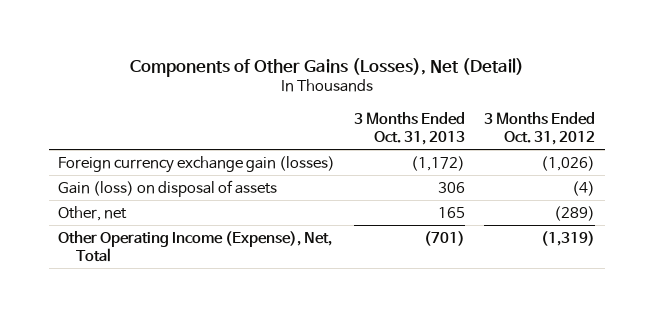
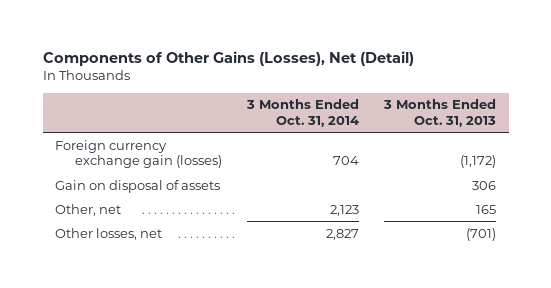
[484,111,596,145] 3 Months Ended Oct. 31, 2012 -> none
none -> [246,99,360,127] 3 Months Ended Oct. 31, 2014
[58,179,278,197] Gain (loss) on disposal of assets -> [55,179,221,193] Gain on disposal of assets
[58,230,333,262] Other Operating Income (Expense), Net, Total -> none
none -> [55,227,163,240] Other losses, net

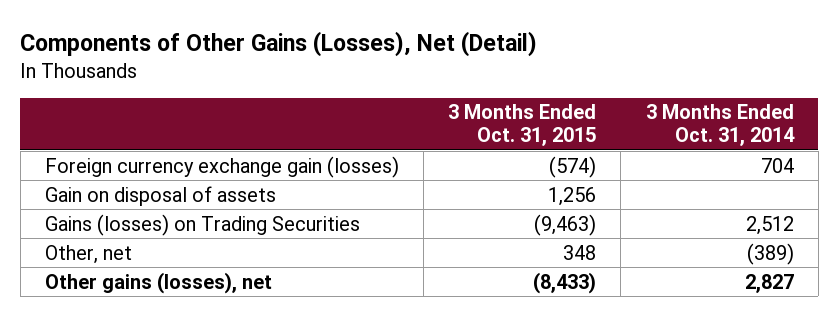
[383,99,497,127] 3 Months Ended Oct. 31, 2013 -> none
none -> [448,104,597,147] 3 Months Ended Oct. 31, 2015
none -> [44,213,360,236] Gains (losses) on Trading Securities
[330,204,360,216] 2,123 -> [746,242,794,265] (389)
[55,227,163,240] Other losses, net -> [44,271,272,294] Other gains (losses), net

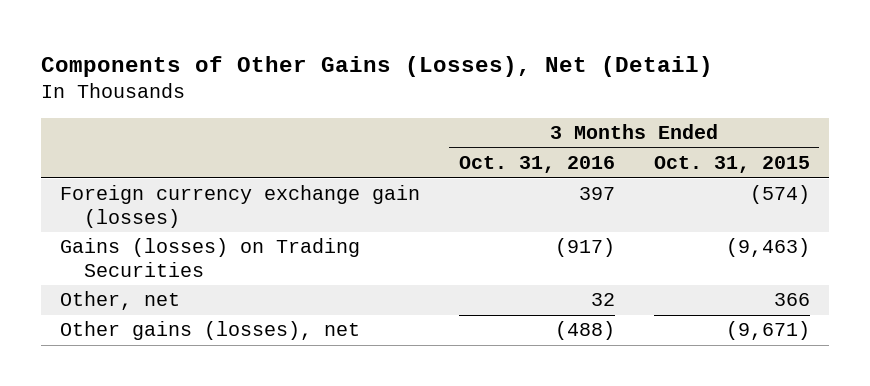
[645,104,795,147] 3 Months Ended Oct. 31, 2014 -> none
none -> [458,156,615,174] Oct. 31, 2016
[44,185,276,206] Gain on disposal of assets -> none
[563,244,597,260] 348 -> [773,293,810,307] 366
[533,271,597,294] (8,433) -> [725,321,810,341] (9,671)

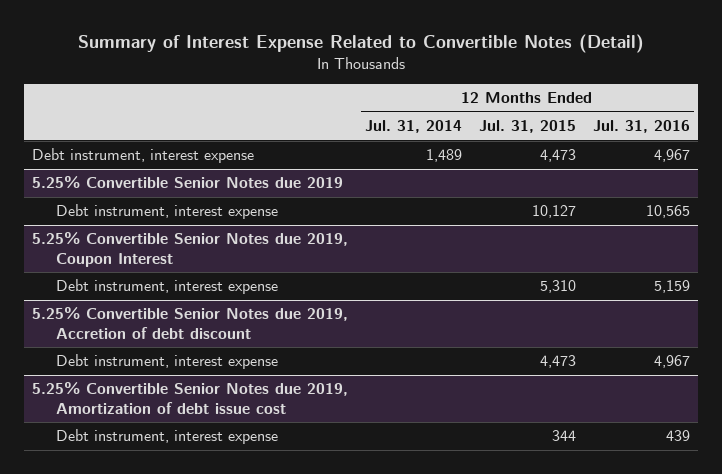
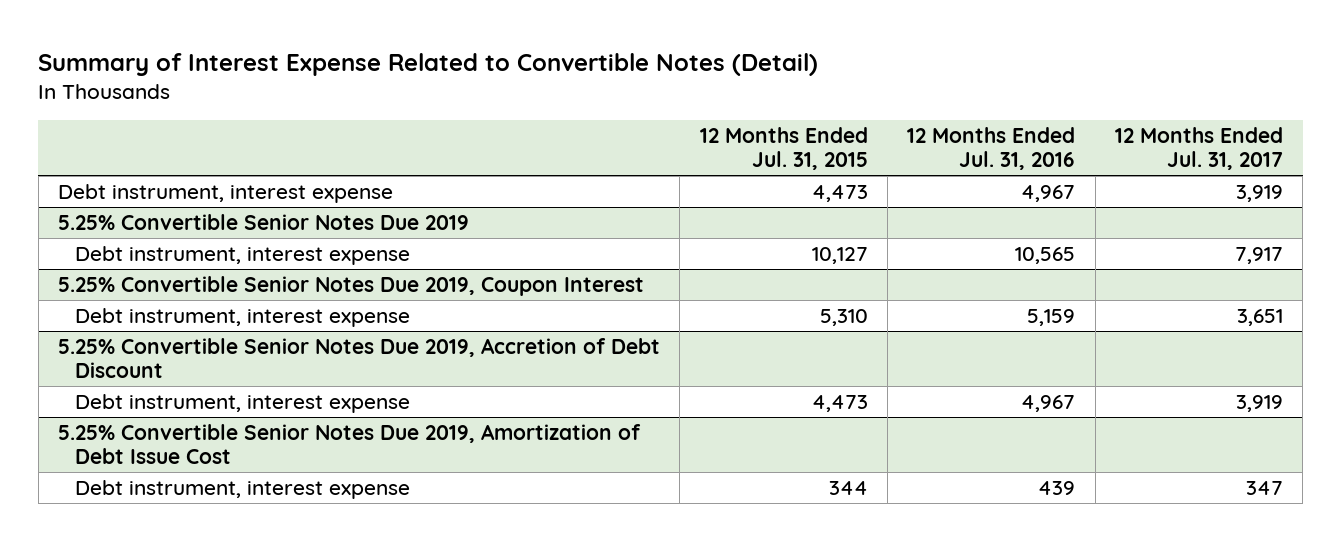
[364,120,462,134] Jul. 31, 2014 -> none
none -> [1114,127,1283,171] 12 Months Ended Jul. 31, 2017
[32,176,344,189] 5.25% Convertible Senior Notes due 2019 -> [57,213,469,230] 5.25% Convertible Senior Notes Due 2019
[32,232,349,268] 5.25% Convertible Senior Notes due 2019, Coupon Interest -> [57,275,644,296] 5.25% Convertible Senior Notes Due 2019, Coupon Interest
[32,307,349,340] 5.25% Convertible Senior Notes due 2019, Accretion of debt discount -> [57,337,660,379] 5.25% Convertible Senior Notes Due 2019, Accretion of Debt Discount
[32,382,349,415] 5.25% Convertible Senior Notes due 2019, Amortization of debt issue cost -> [57,423,641,465] 5.25% Convertible Senior Notes Due 2019, Amortization of Debt Issue Cost

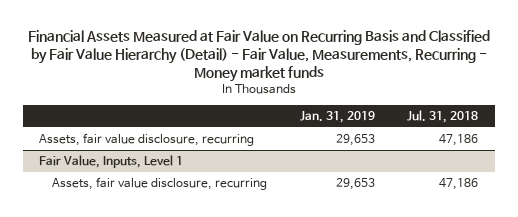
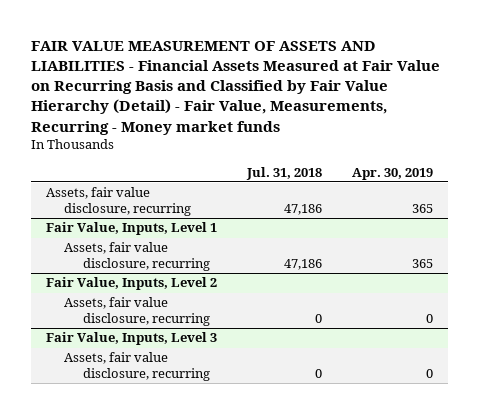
[27,30,490,83] Financial Assets Measured at Fair Value on Recurring Basis and Classified by Fair Value Hierarchy (Detail) - Fair Value, Measurements, Recurring - Money market funds -> [30,40,440,135] FAIR VALUE MEASUREMENT OF ASSETS AND LIABILITIES - Financial Assets Measured at Fair Value on Recurring Basis and Classified by Fair Value Hierarchy (Detail) - Fair Value, Measurements, Recurring - Money market funds
[299,110,375,123] Jan. 31, 2019 -> none
none -> [351,167,433,180] Apr. 30, 2019
none -> [45,277,217,291] Fair Value, Inputs, Level 2
none -> [64,297,210,327] Assets, fair value disclosure, recurring
none -> [45,332,217,346] Fair Value, Inputs, Level 3
none -> [64,352,210,382] Assets, fair value disclosure, recurring

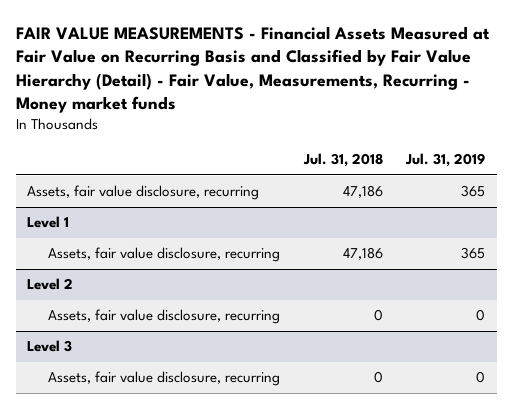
[30,40,440,135] FAIR VALUE MEASUREMENT OF ASSETS AND LIABILITIES - Financial Assets Measured at Fair Value on Recurring Basis and Classified by Fair Value Hierarchy (Detail) - Fair Value, Measurements, Recurring - Money market funds -> [15,25,490,113] FAIR VALUE MEASUREMENTS - Financial Assets Measured at Fair Value on Recurring Basis and Classified by Fair Value Hierarchy (Detail) - Fair Value, Measurements, Recurring - Money market funds
[351,167,433,180] Apr. 30, 2019 -> none
none -> [405,153,486,168] Jul. 31, 2019
[45,222,217,236] Fair Value, Inputs, Level 1 -> [27,216,70,229] Level 1
[45,277,217,291] Fair Value, Inputs, Level 2 -> [27,278,74,291] Level 2
[45,332,217,346] Fair Value, Inputs, Level 3 -> [27,340,73,353] Level 3

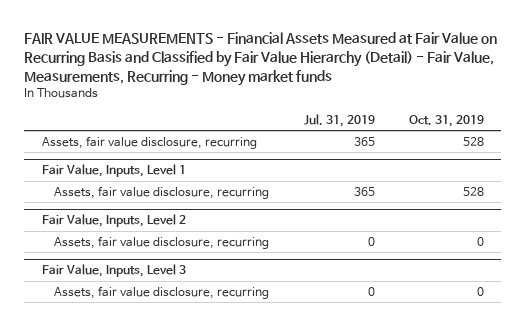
[302,153,383,168] Jul. 31, 2018 -> none
none -> [409,115,485,128] Oct. 31, 2019
[27,216,70,229] Level 1 -> [41,164,186,178] Fair Value, Inputs, Level 1
[27,278,74,291] Level 2 -> [41,214,186,228] Fair Value, Inputs, Level 2
[27,340,73,353] Level 3 -> [41,264,186,278] Fair Value, Inputs, Level 3

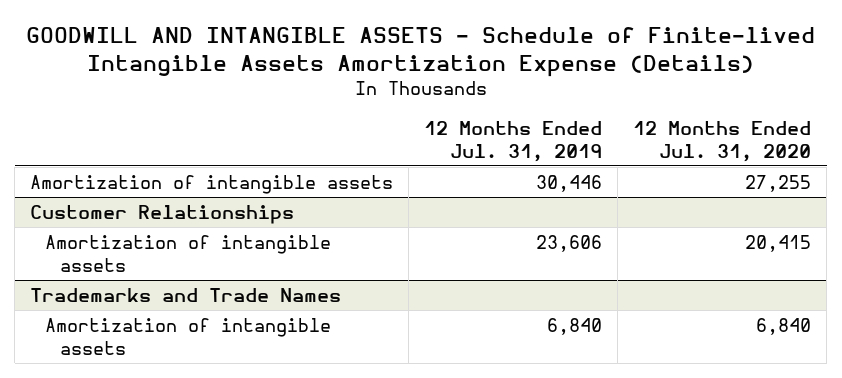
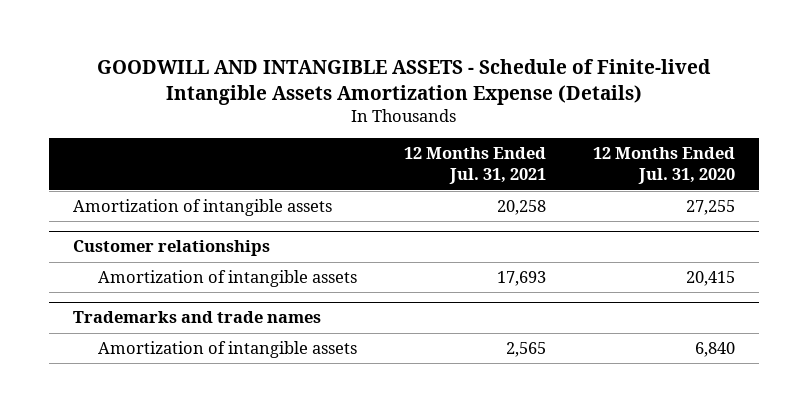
[424,120,603,162] 12 Months Ended Jul. 31, 2019 -> none
none -> [403,147,546,185] 12 Months Ended Jul. 31, 2021
[30,204,295,224] Customer Relationships -> [72,240,270,257] Customer relationships
[30,287,342,302] Trademarks and Trade Names -> [72,311,321,324] Trademarks and trade names

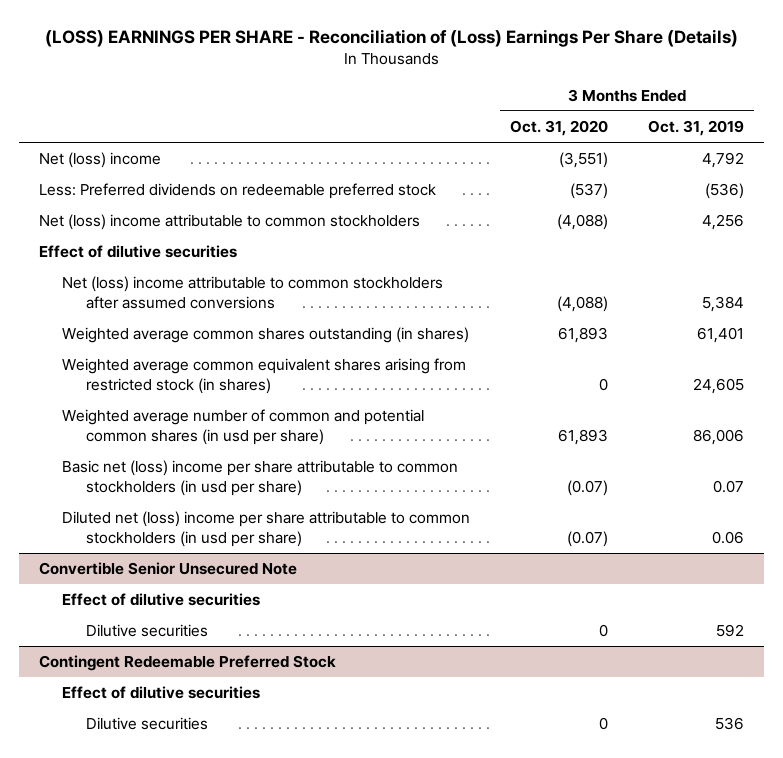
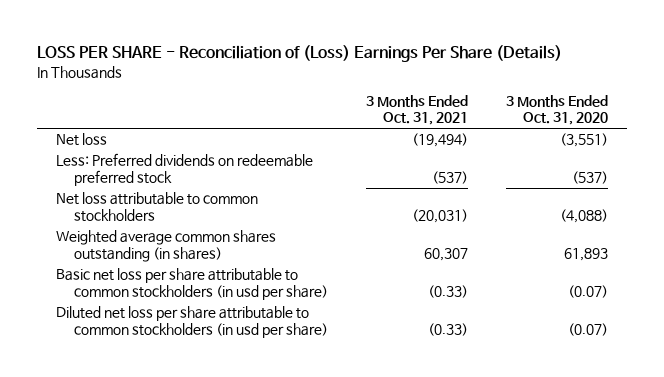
[44,29,738,48] (LOSS) EARNINGS PER SHARE - Reconciliation of (Loss) Earnings Per Share (Details) -> [37,45,563,63] LOSS PER SHARE - Reconciliation of (Loss) Earnings Per Share (Details)
[647,120,744,137] Oct. 31, 2019 -> none
none -> [366,94,469,126] 3 Months Ended Oct. 31, 2021
[39,152,162,169] Net (loss) income -> [56,133,108,147] Net loss
[39,245,238,259] Effect of dilutive securities -> none
[62,276,444,309] Net (loss) income attributable to common stockholders after assumed conversions -> none
[39,214,421,231] Net (loss) income attributable to common stockholders -> [56,192,259,222] Net loss attributable to common stockholders
[62,358,467,394] Weighted average common equivalent shares arising from restricted stock (in shares) -> none
[62,409,425,445] Weighted average number of common and potential common shares (in usd per share) -> none
[39,562,298,576] Convertible Senior Unsecured Note -> none
[62,593,261,607] Effect of dilutive securities -> none
[85,624,208,638] Dilutive securities -> none
[39,655,337,672] Contingent Redeemable Preferred Stock -> none
[62,686,261,700] Effect of dilutive securities -> none
[85,717,208,731] Dilutive securities -> none
[62,460,459,496] Basic net (loss) income per share attributable to common stockholders (in usd per share) -> [56,268,329,300] Basic net loss per share attributable to common stockholders (in usd per share)
[62,511,471,547] Diluted net (loss) income per share attributable to common stockholders (in usd per share) -> [56,306,329,338] Diluted net loss per share attributable to common stockholders (in usd per share)

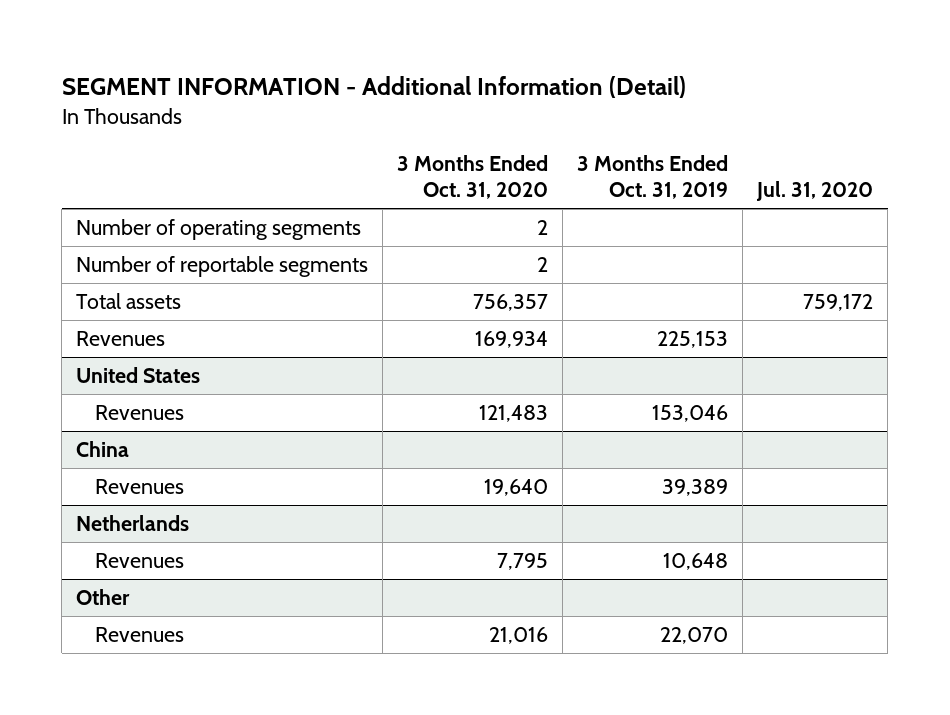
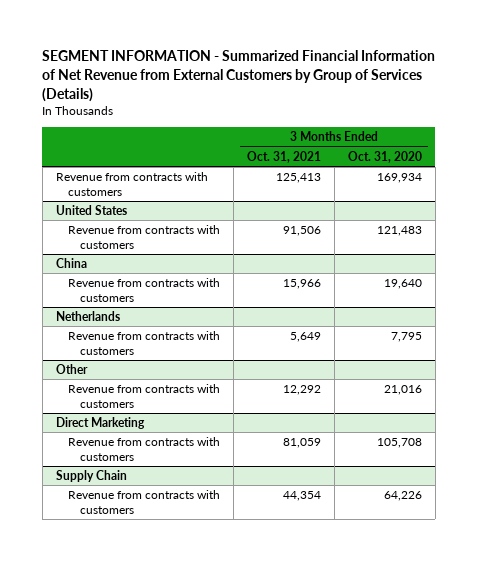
[61,75,686,98] SEGMENT INFORMATION - Additional Information (Detail) -> [42,49,436,102] SEGMENT INFORMATION - Summarized Financial Information of Net Revenue from External Customers by Group of Services (Details)
[577,154,729,200] 3 Months Ended Oct. 31, 2019 -> none
[756,181,874,202] Jul. 31, 2020 -> none
none -> [246,150,321,163] Oct. 31, 2021
[76,218,362,240] Number of operating segments -> none
[76,255,369,277] Number of reportable segments -> none
[76,292,182,309] Total assets -> none
[76,330,166,346] Revenues -> [55,172,208,196] Revenue from contracts with customers
[94,404,184,420] Revenues -> [67,225,220,249] Revenue from contracts with customers
[94,478,184,494] Revenues -> [67,278,220,302] Revenue from contracts with customers
[94,552,184,568] Revenues -> [67,331,220,355] Revenue from contracts with customers
[94,626,184,642] Revenues -> [67,384,220,408] Revenue from contracts with customers
none -> [55,417,145,430] Direct Marketing
none -> [67,437,220,461] Revenue from contracts with customers
none -> [55,470,127,483] Supply Chain
none -> [67,490,220,514] Revenue from contracts with customers

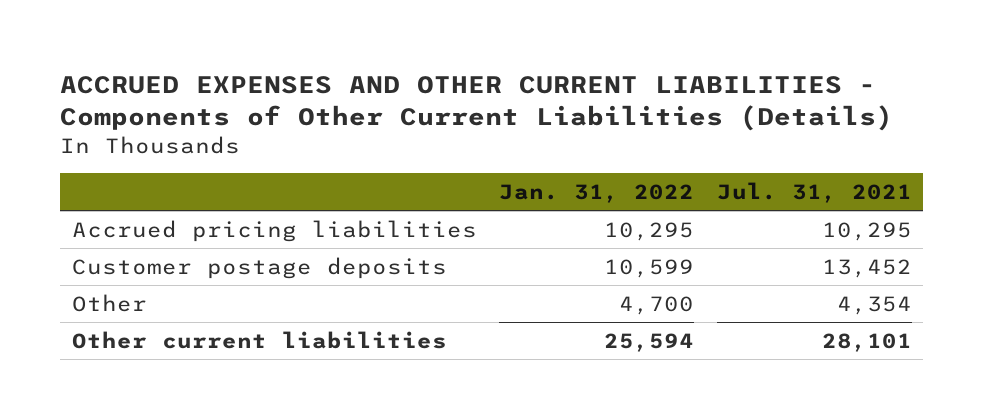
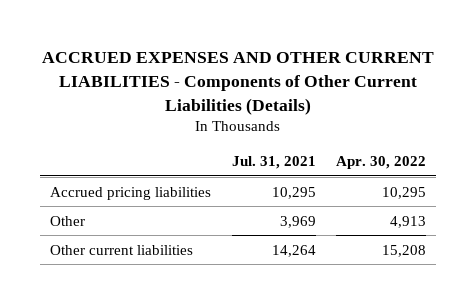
[499,184,695,204] Jan. 31, 2022 -> none
none -> [336,155,427,169] Apr. 30, 2022
[71,256,447,279] Customer postage deposits -> none
[837,295,913,315] 4,354 -> [279,215,316,228] 3,969
[822,332,913,352] 28,101 -> [271,244,316,257] 14,264

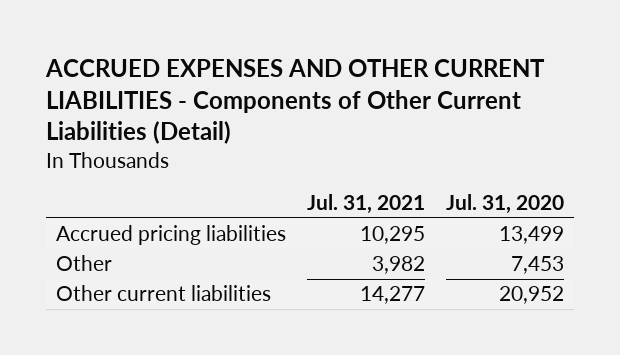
[42,52,435,115] ACCRUED EXPENSES AND OTHER CURRENT LIABILITIES - Components of Other Current Liabilities (Details) -> [44,59,545,145] ACCRUED EXPENSES AND OTHER CURRENT LIABILITIES - Components of Other Current Liabilities (Detail)
[336,155,427,169] Apr. 30, 2022 -> none
none -> [445,194,564,215] Jul. 31, 2020
[279,215,316,228] 3,969 -> [372,256,426,275] 3,982
[271,244,316,257] 14,264 -> [360,286,426,305] 14,277

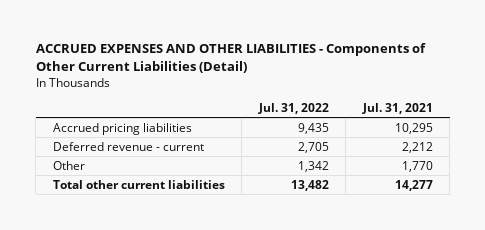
[44,59,545,145] ACCRUED EXPENSES AND OTHER CURRENT LIABILITIES - Components of Other Current Liabilities (Detail) -> [35,43,426,74] ACCRUED EXPENSES AND OTHER LIABILITIES - Components of Other Current Liabilities (Detail)
[445,194,564,215] Jul. 31, 2020 -> none
none -> [257,102,329,114] Jul. 31, 2022
none -> [52,141,204,151] Deferred revenue - current
[372,256,426,275] 3,982 -> [401,160,433,172] 1,770
[56,285,272,302] Other current liabilities -> [52,179,225,189] Total other current liabilities

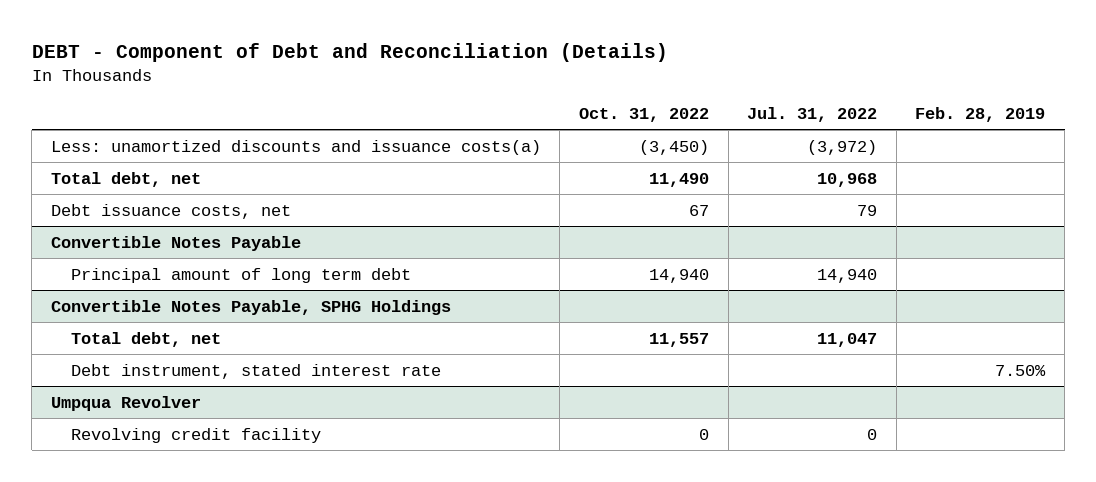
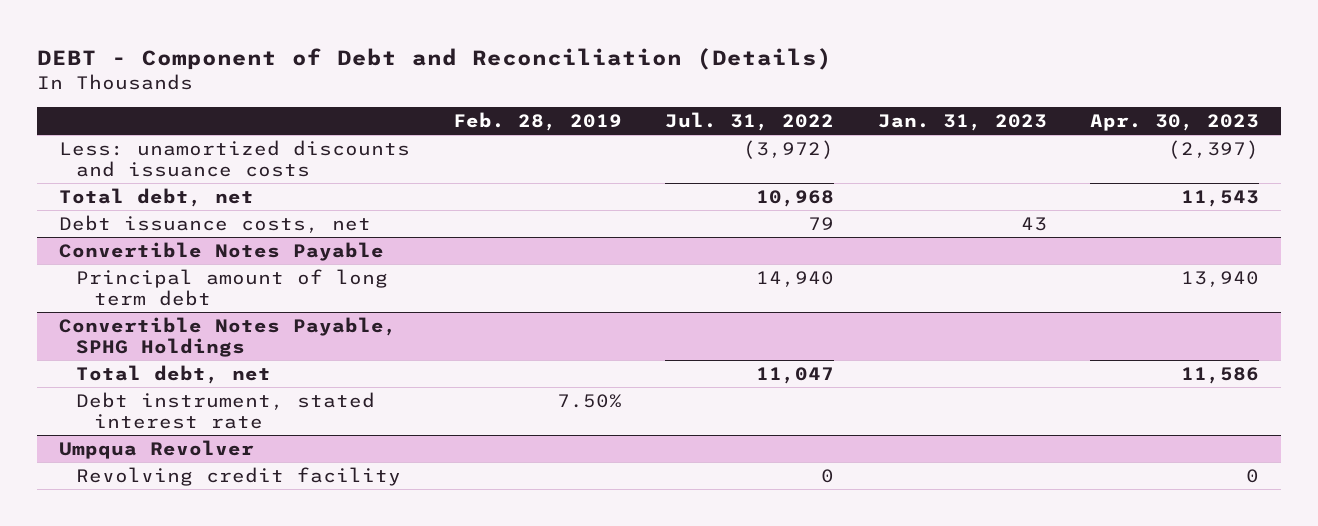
[578,107,709,122] Oct. 31, 2022 -> none
none -> [877,113,1047,131] Jan. 31, 2023
none -> [1089,113,1259,131] Apr. 30, 2023
[50,139,541,155] Less: unamortized discounts and issuance costs(a) -> [58,139,410,177] Less: unamortized discounts and issuance costs

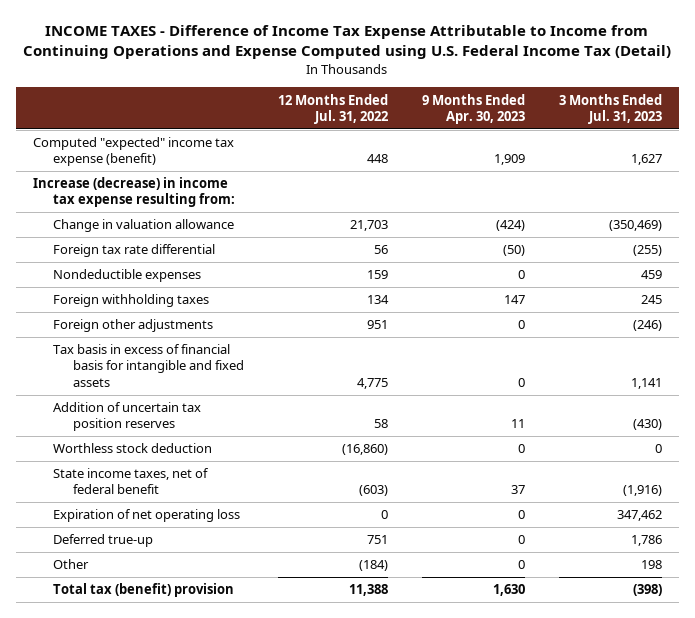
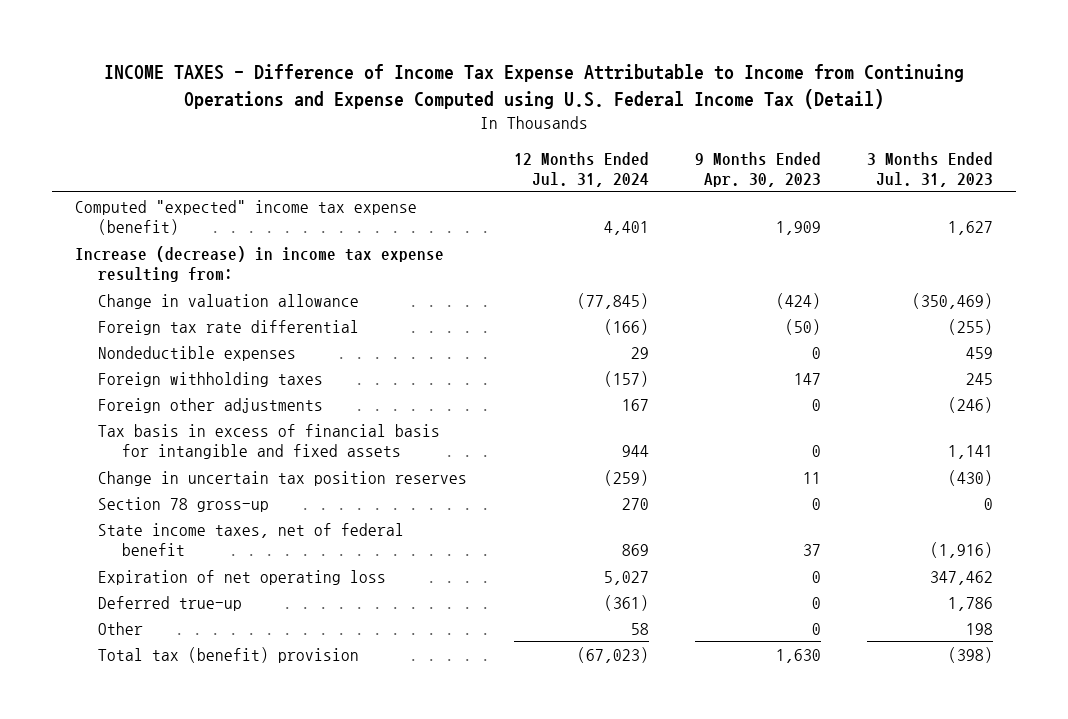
[277,93,388,124] 12 Months Ended Jul. 31, 2022 -> none
none -> [513,151,649,187] 12 Months Ended Jul. 31, 2024
[52,443,212,454] Worthless stock deduction -> none
[52,402,201,432] Addition of uncertain tax position reserves -> [98,470,468,486] Change in uncertain tax position reserves
none -> [98,496,270,512] Section 78 gross-up

